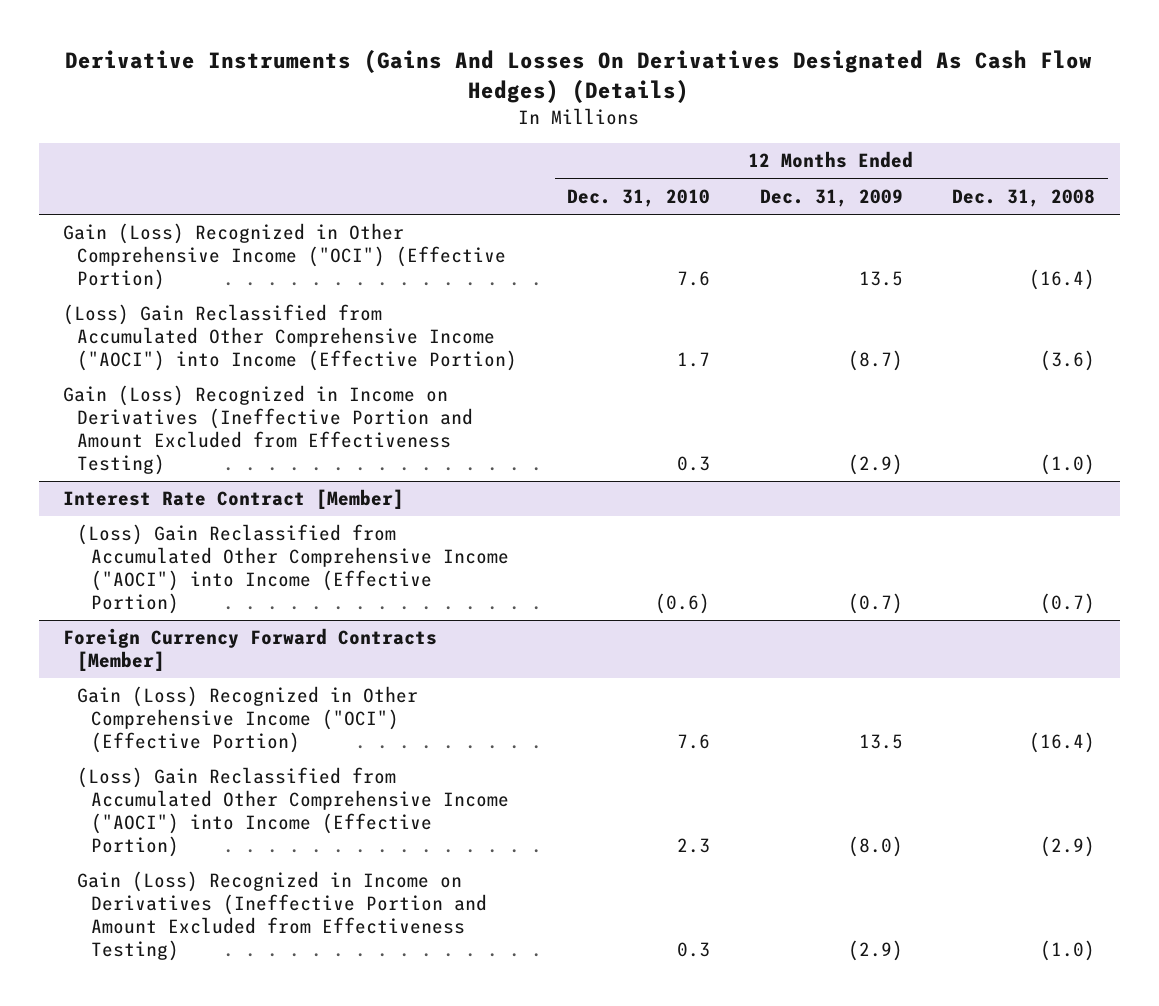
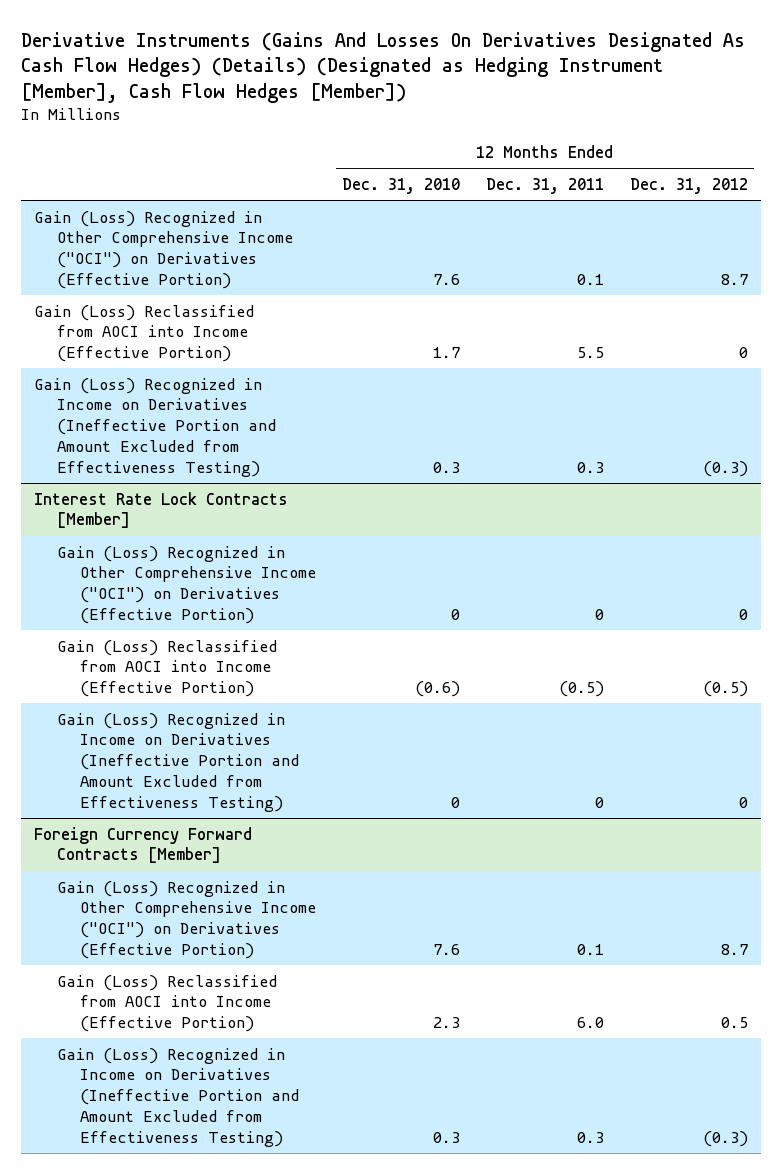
[65,50,1093,104] Derivative Instruments (Gains And Losses On Derivatives Designated As Cash Flow Hedges) (Details) -> [21,31,746,103] Derivative Instruments (Gains And Losses On Derivatives Designated As Cash Flow Hedges) (Details) (Designated as Hedging Instrument [Member], Cash Flow Hedges [Member])
[759,188,903,207] Dec. 31, 2009 -> none
[952,188,1096,207] Dec. 31, 2008 -> none
none -> [485,177,604,194] Dec. 31, 2011
none -> [629,177,748,194] Dec. 31, 2012
[63,223,507,291] Gain (Loss) Recognized in Other Comprehensive Income ("OCI") (Effective Portion) -> [34,210,294,289] Gain (Loss) Recognized in Other Comprehensive Income ("OCI") on Derivatives (Effective Portion)
[63,304,518,372] (Loss) Gain Reclassified from Accumulated Other Comprehensive Income ("AOCI") into Income (Effective Portion) -> [34,304,255,363] Gain (Loss) Reclassified from AOCI into Income (Effective Portion)
[63,489,405,510] Interest Rate Contract [Member] -> [34,491,289,529] Interest Rate Lock Contracts [Member]
none -> [57,545,317,624] Gain (Loss) Recognized in Other Comprehensive Income ("OCI") on Derivatives (Effective Portion)
[77,524,510,614] (Loss) Gain Reclassified from Accumulated Other Comprehensive Income ("AOCI") into Income (Effective Portion) -> [57,639,278,698] Gain (Loss) Reclassified from AOCI into Income (Effective Portion)
none -> [57,712,300,812] Gain (Loss) Recognized in Income on Derivatives (Ineffective Portion and Amount Excluded from Effectiveness Testing)
[77,686,419,754] Gain (Loss) Recognized in Other Comprehensive Income ("OCI") (Effective Portion) -> [57,880,317,959] Gain (Loss) Recognized in Other Comprehensive Income ("OCI") on Derivatives (Effective Portion)
[77,767,510,857] (Loss) Gain Reclassified from Accumulated Other Comprehensive Income ("AOCI") into Income (Effective Portion) -> [57,974,278,1033] Gain (Loss) Reclassified from AOCI into Income (Effective Portion)

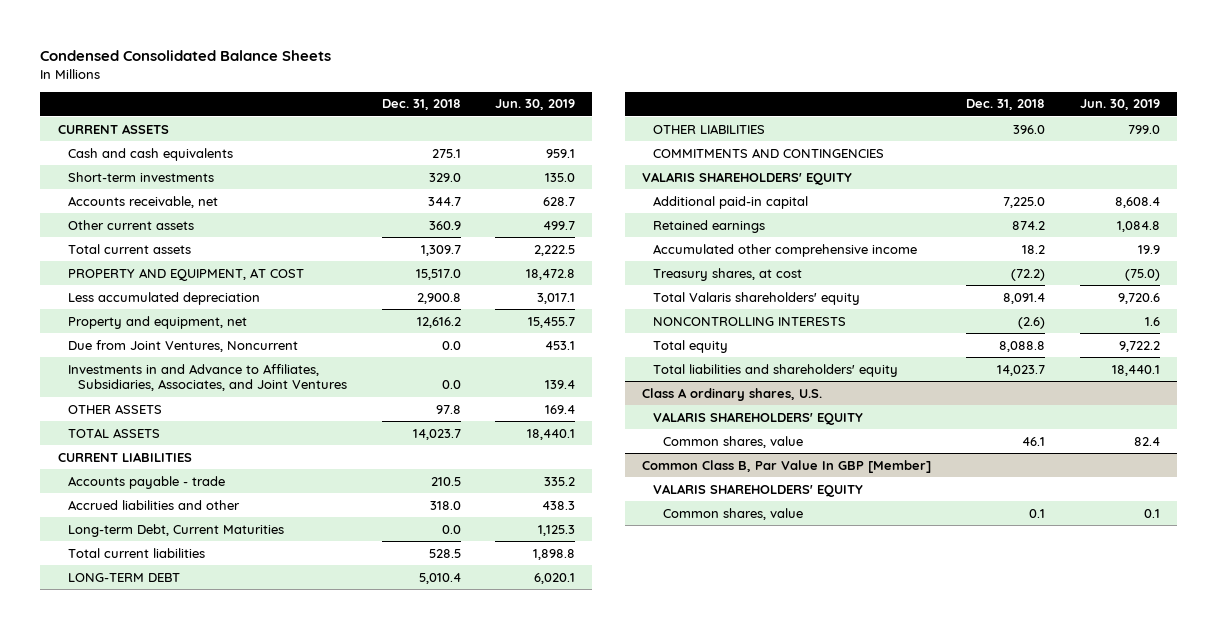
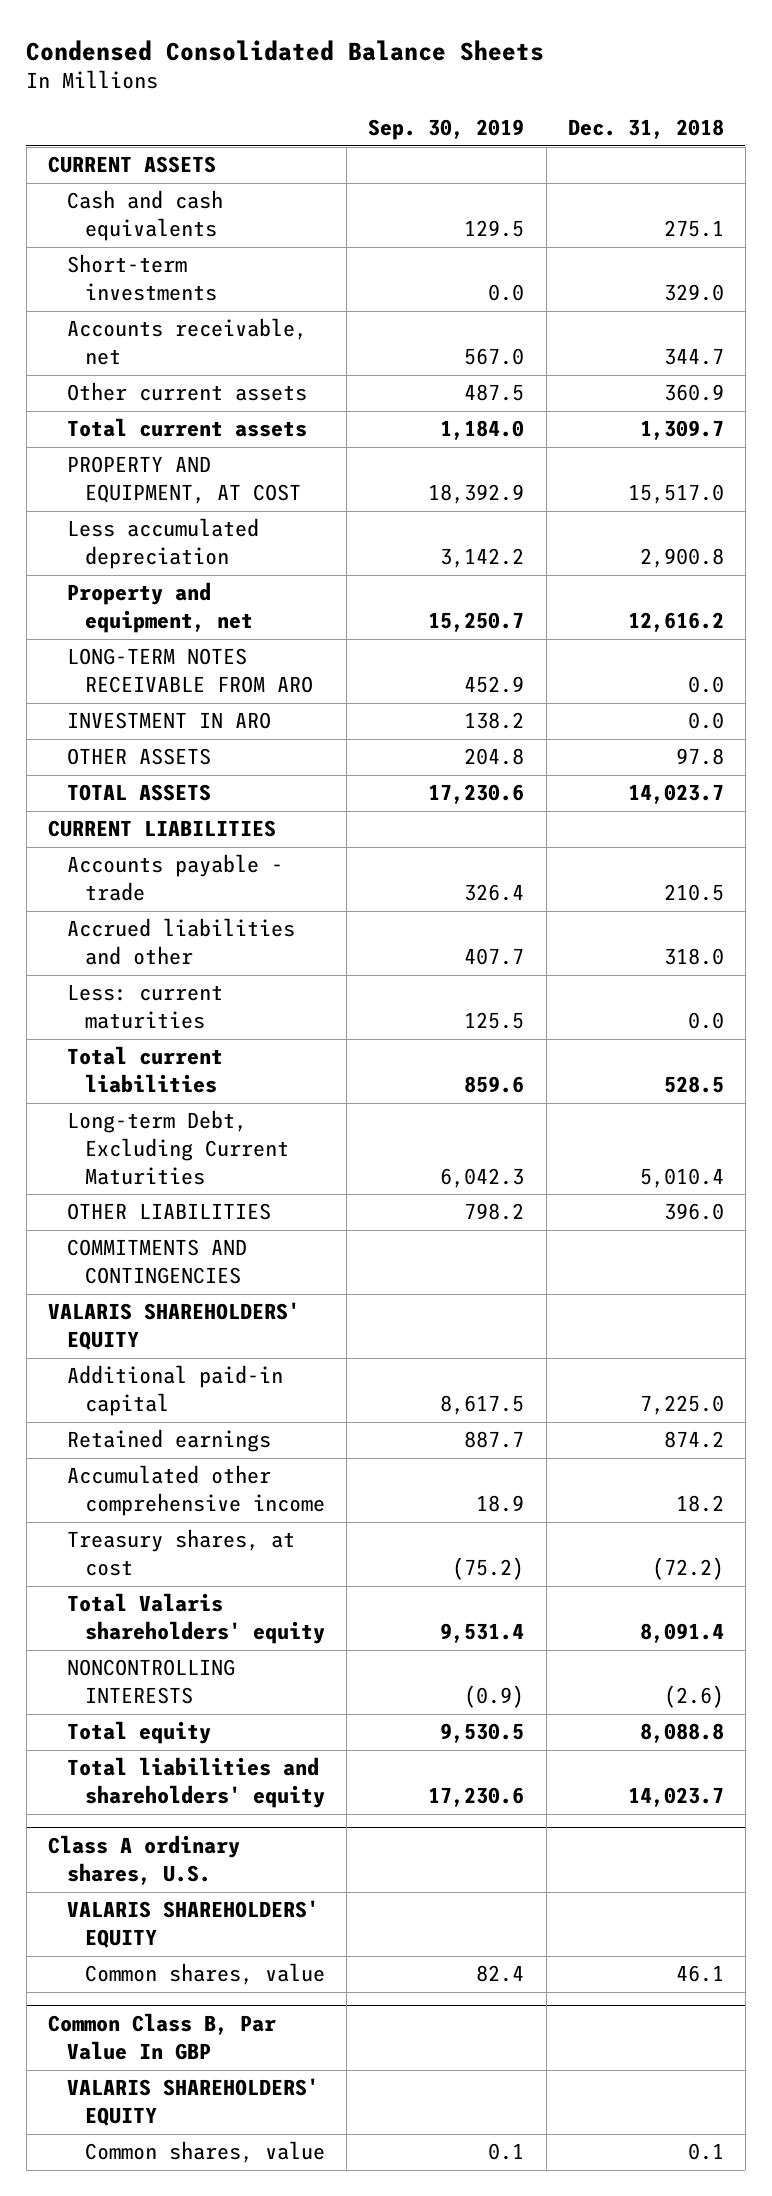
[495,99,576,111] Jun. 30, 2019 -> none
none -> [368,119,525,141] Sep. 30, 2019
[67,339,298,352] Due from Joint Ventures, Noncurrent -> [66,648,314,694] LONG-TERM NOTES RECEIVABLE FROM ARO
[67,363,348,392] Investments in and Advance to Affiliates, Subsidiaries, Associates, and Joint Ventures -> [66,712,271,730] INVESTMENT IN ARO
[67,523,284,537] Long-term Debt, Current Maturities -> [66,984,223,1030] Less: current maturities
[67,572,180,582] LONG-TERM DEBT -> [66,1110,290,1185] Long-term Debt, Excluding Current Maturities
[642,459,932,473] Common Class B, Par Value In GBP [Member] -> [47,2013,276,2061] Common Class B, Par Value In GBP

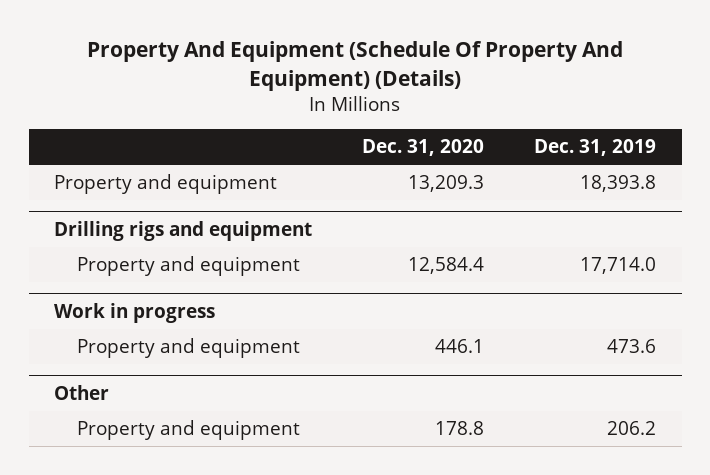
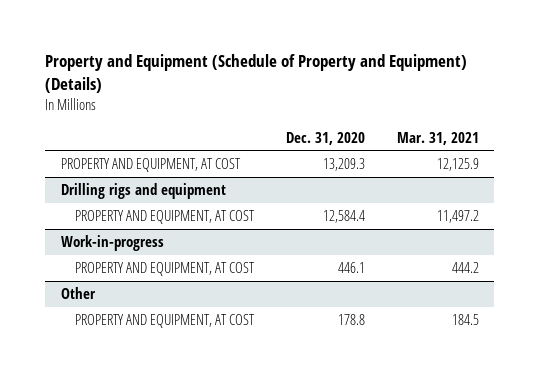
[87,41,624,91] Property And Equipment (Schedule Of Property And Equipment) (Details) -> [44,54,467,94] Property and Equipment (Schedule of Property and Equipment) (Details)
[534,139,657,157] Dec. 31, 2019 -> none
none -> [396,131,479,145] Mar. 31, 2021
[53,174,277,195] Property and equipment -> [60,158,241,173] PROPERTY AND EQUIPMENT, AT COST
[77,256,301,277] Property and equipment -> [74,210,255,225] PROPERTY AND EQUIPMENT, AT COST
[53,302,215,323] Work in progress -> [60,235,164,252] Work-in-progress
[77,338,301,359] Property and equipment -> [74,262,255,277] PROPERTY AND EQUIPMENT, AT COST
[77,420,301,441] Property and equipment -> [74,314,255,329] PROPERTY AND EQUIPMENT, AT COST

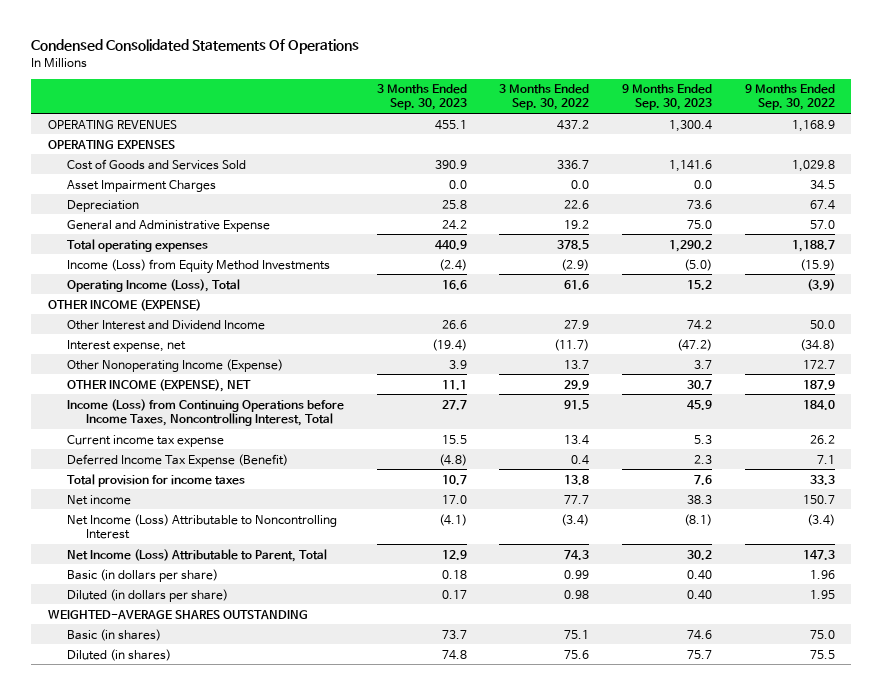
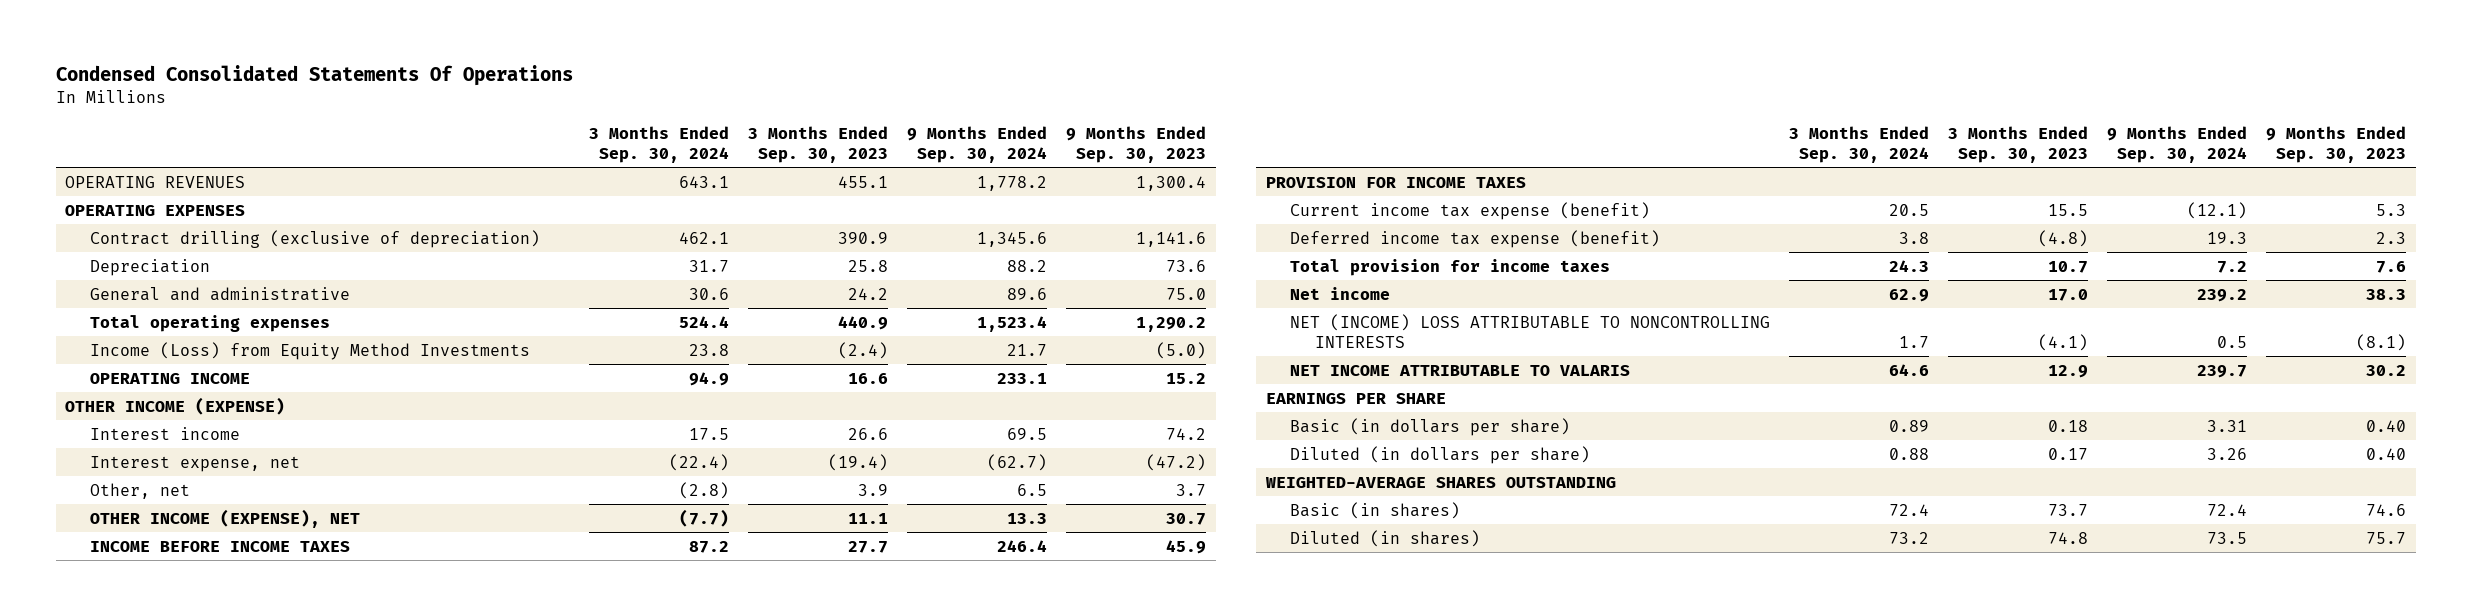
[499,84,590,111] 3 Months Ended Sep. 30, 2022 -> none
[744,84,835,111] 9 Months Ended Sep. 30, 2022 -> none
none -> [588,125,729,163] 3 Months Ended Sep. 30, 2024
none -> [907,125,1048,163] 9 Months Ended Sep. 30, 2024
[66,179,216,192] Asset Impairment Charges -> none
[66,158,246,170] Cost of Goods and Services Sold -> [89,229,540,248] Contract drilling (exclusive of depreciation)
[66,219,270,232] General and Administrative Expense -> [89,286,350,301] General and administrative
[66,278,240,292] Operating Income (Loss), Total -> [89,372,250,384] OPERATING INCOME
[66,319,265,330] Other Interest and Dividend Income -> [89,426,240,440] Interest income
[66,358,283,372] Other Nonoperating Income (Expense) -> [89,482,190,499] Other, net
[66,398,344,426] Income (Loss) from Continuing Operations before Income Taxes, Noncontrolling Interest, Total -> [89,540,350,552] INCOME BEFORE INCOME TAXES
none -> [1265,176,1526,188] PROVISION FOR INCOME TAXES
[66,434,224,447] Current income tax expense -> [1290,201,1651,220] Current income tax expense (benefit)
[66,453,288,467] Deferred Income Tax Expense (Benefit) -> [1290,229,1661,248] Deferred income tax expense (benefit)
[66,513,337,539] Net Income (Loss) Attributable to Noncontrolling Interest -> [1290,313,1771,348] NET (INCOME) LOSS ATTRIBUTABLE TO NONCONTROLLING INTERESTS
[66,548,327,562] Net Income (Loss) Attributable to Parent, Total -> [1290,364,1631,376] NET INCOME ATTRIBUTABLE TO VALARIS
none -> [1265,392,1446,404] EARNINGS PER SHARE

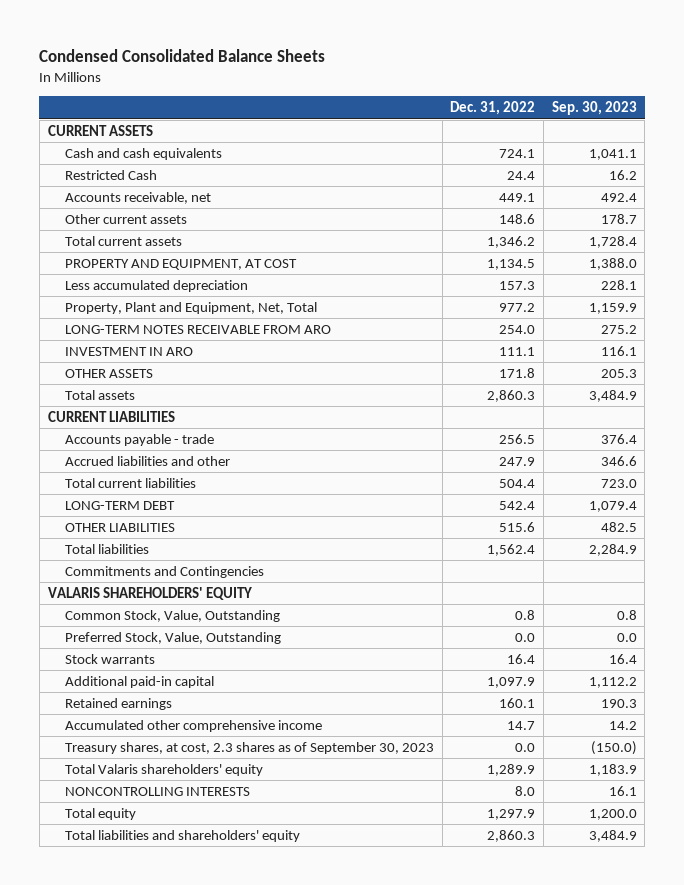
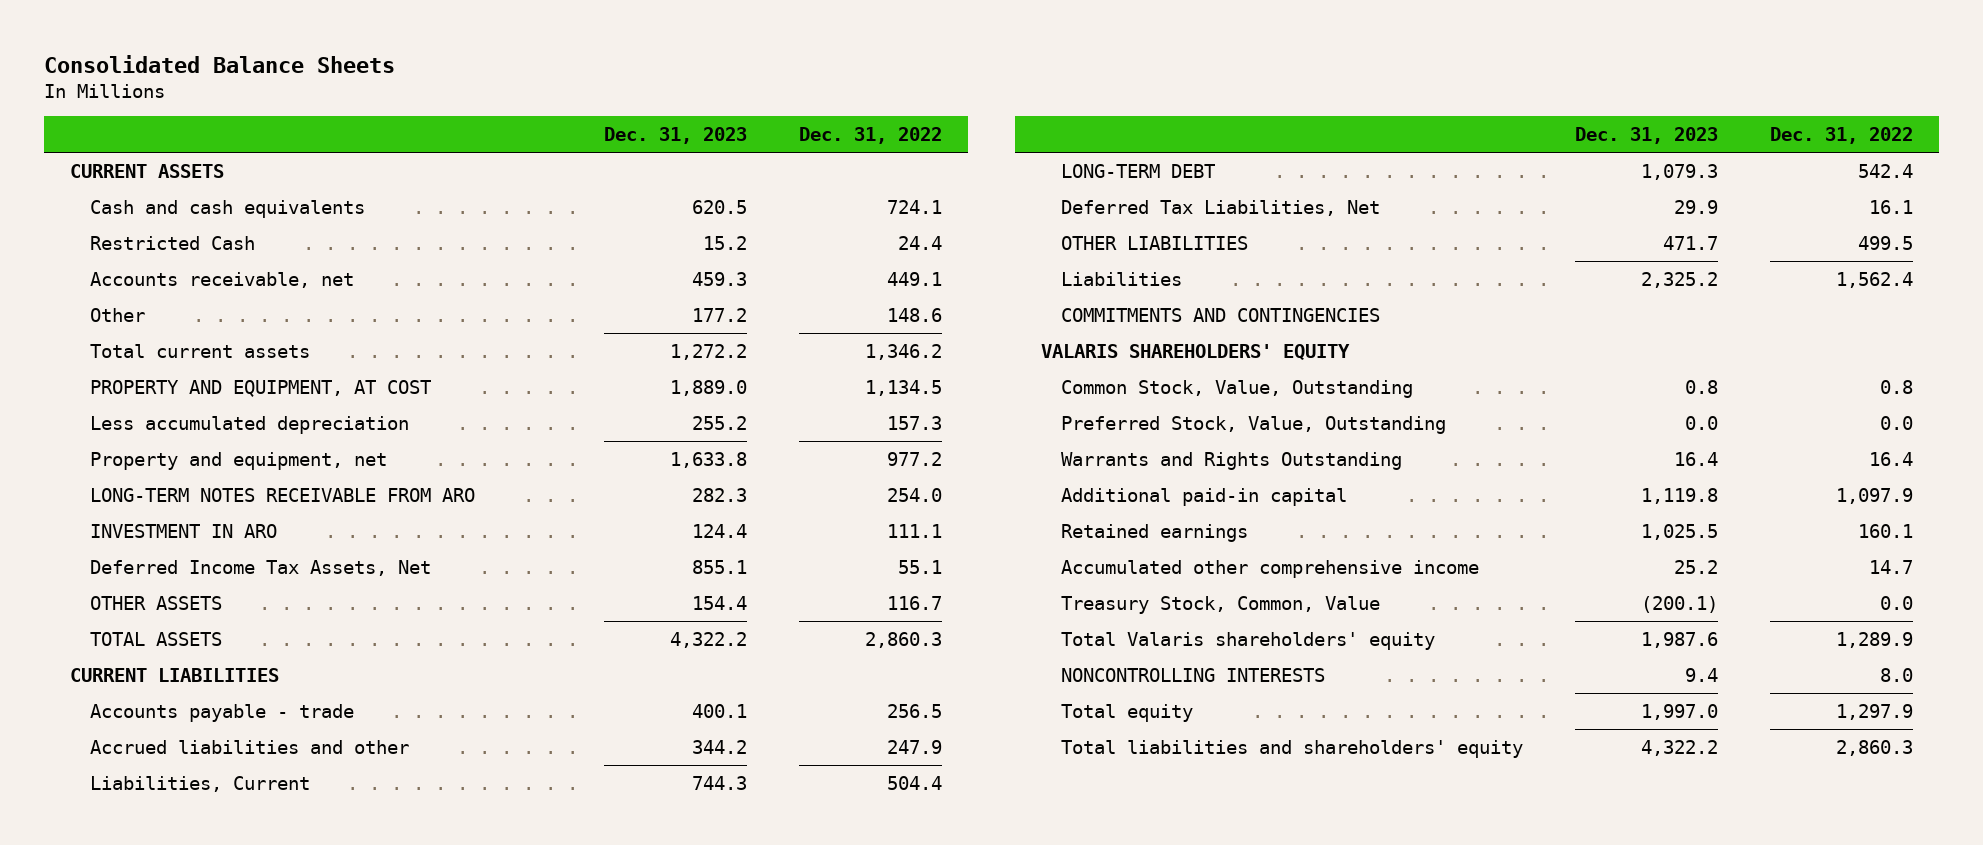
[39,49,326,63] Condensed Consolidated Balance Sheets -> [44,54,396,73] Consolidated Balance Sheets
[551,101,637,116] Sep. 30, 2023 -> none
none -> [604,126,748,144] Dec. 31, 2023
[64,213,187,224] Other current assets -> [90,307,146,322] Other
[64,301,317,314] Property, Plant and Equipment, Net, Total -> [90,451,388,470] Property and equipment, net
none -> [90,559,432,576] Deferred Income Tax Assets, Net
[499,367,536,378] 171.8 -> [887,595,943,610] 116.7
[64,389,135,400] Total assets -> [90,631,223,646] TOTAL ASSETS
[64,477,196,488] Total current liabilities -> [90,775,311,792] Liabilities, Current
none -> [1060,199,1380,216] Deferred Tax Liabilities, Net
[499,521,536,532] 515.6 -> [1857,235,1913,250] 499.5
[64,543,149,554] Total liabilities -> [1060,271,1182,286] Liabilities
[64,565,264,578] Commitments and Contingencies -> [1060,307,1380,322] COMMITMENTS AND CONTINGENCIES
[64,653,155,664] Stock warrants -> [1060,451,1402,470] Warrants and Rights Outstanding
[64,741,434,754] Treasury shares, at cost, 2.3 shares as of September 30, 2023 -> [1060,595,1380,614] Treasury Stock, Common, Value

